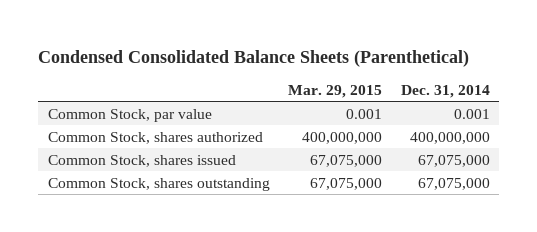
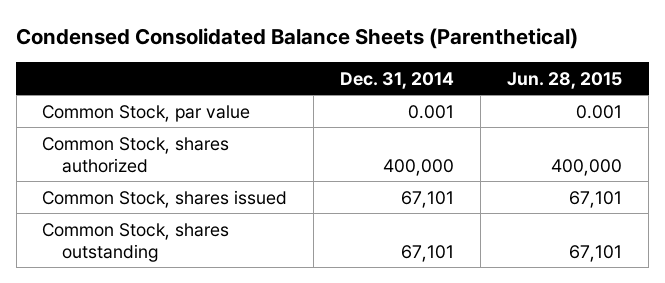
[288,84,383,98] Mar. 29, 2015 -> none
none -> [507,71,623,89] Jun. 28, 2015
[409,131,490,144] 400,000,000 -> [383,158,455,176] 400,000
[417,154,490,167] 67,075,000 -> [401,190,455,208] 67,101
[417,177,490,190] 67,075,000 -> [401,244,455,262] 67,101

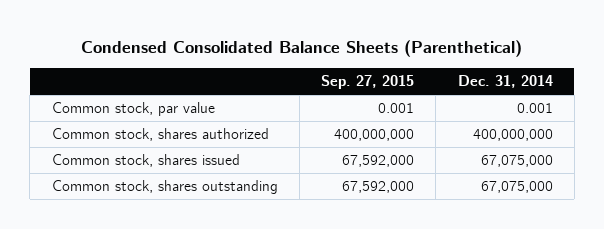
[507,71,623,89] Jun. 28, 2015 -> none
none -> [321,75,415,90] Sep. 27, 2015
[42,104,251,122] Common Stock, par value -> [51,102,215,117] Common stock, par value
[42,136,230,173] Common Stock, shares authorized -> [51,128,269,142] Common stock, shares authorized
[383,158,455,176] 400,000 -> [472,129,553,142] 400,000,000
[42,189,288,208] Common Stock, shares issued -> [51,154,240,168] Common stock, shares issued
[401,190,455,208] 67,101 -> [480,155,553,168] 67,075,000
[42,222,230,262] Common Stock, shares outstanding -> [51,180,278,195] Common stock, shares outstanding
[401,244,455,262] 67,101 -> [480,181,553,194] 67,075,000

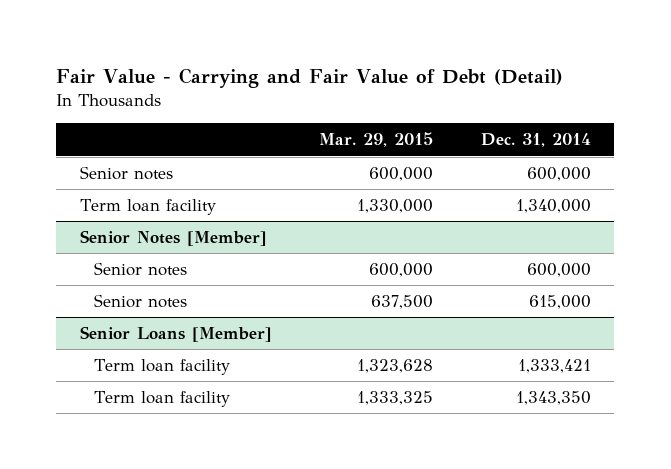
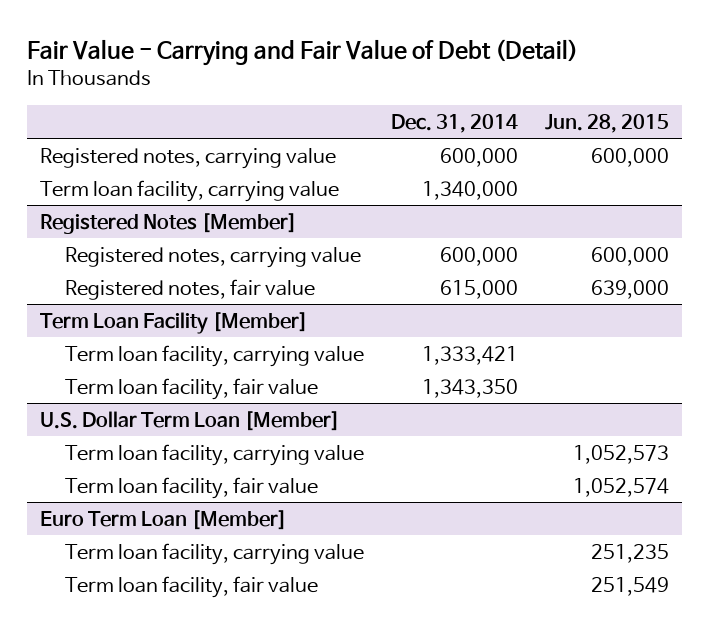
[319,132,434,148] Mar. 29, 2015 -> none
none -> [544,113,669,133] Jun. 28, 2015
[80,166,174,181] Senior notes -> [40,147,337,169] Registered notes, carrying value
[80,199,217,216] Term loan facility -> [40,179,340,202] Term loan facility, carrying value
[80,230,268,247] Senior Notes [Member] -> [40,212,298,234] Registered Notes [Member]
[94,262,188,277] Senior notes -> [65,246,362,268] Registered notes, carrying value
[94,294,188,309] Senior notes -> [65,278,316,300] Registered notes, fair value
[80,326,273,343] Senior Loans [Member] -> [40,311,309,334] Term Loan Facility [Member]
[94,359,231,376] Term loan facility -> [65,344,365,367] Term loan facility, carrying value
[94,391,231,408] Term loan facility -> [65,377,319,400] Term loan facility, fair value
none -> [40,410,341,431] U.S. Dollar Term Loan [Member]
none -> [65,443,365,466] Term loan facility, carrying value
none -> [65,476,319,499] Term loan facility, fair value
none -> [40,509,288,530] Euro Term Loan [Member]
none -> [65,542,365,565] Term loan facility, carrying value
none -> [65,575,319,598] Term loan facility, fair value

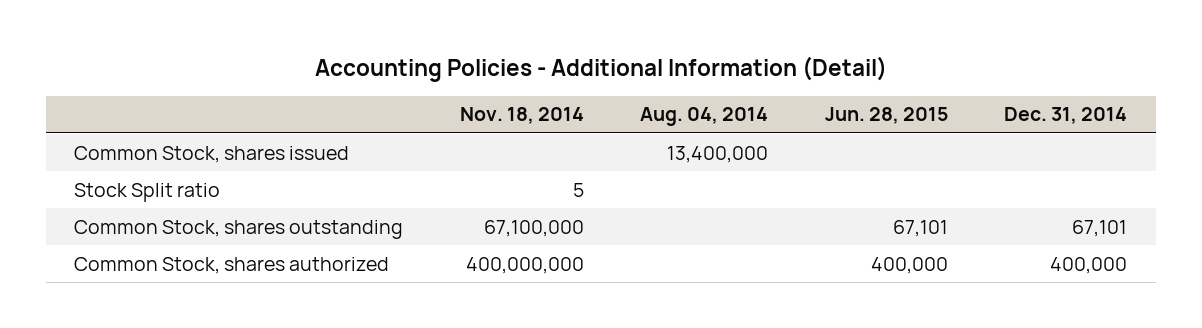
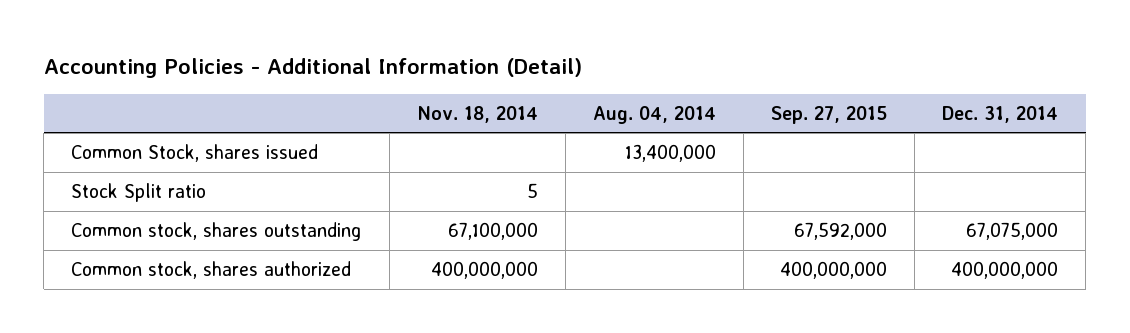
[824,107,948,125] Jun. 28, 2015 -> none
none -> [770,105,887,124] Sep. 27, 2015
[74,219,404,239] Common Stock, shares outstanding -> [71,222,362,242] Common stock, shares outstanding
[1072,219,1128,237] 67,101 -> [966,222,1059,241] 67,075,000
[74,256,390,274] Common Stock, shares authorized -> [71,261,352,280] Common stock, shares authorized
[1050,256,1128,274] 400,000 -> [951,261,1059,280] 400,000,000

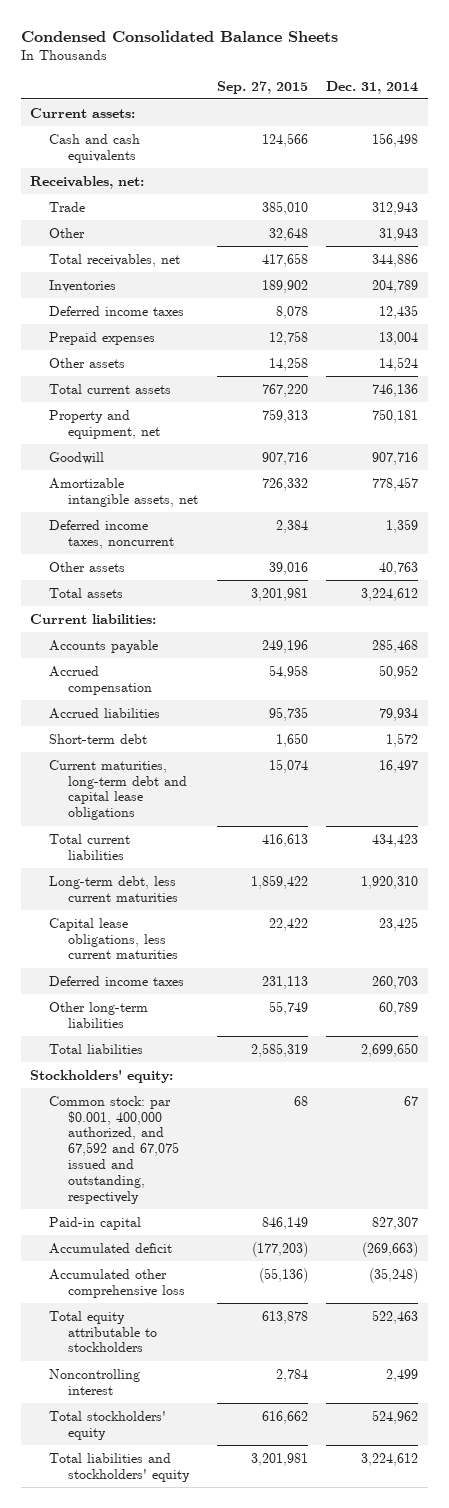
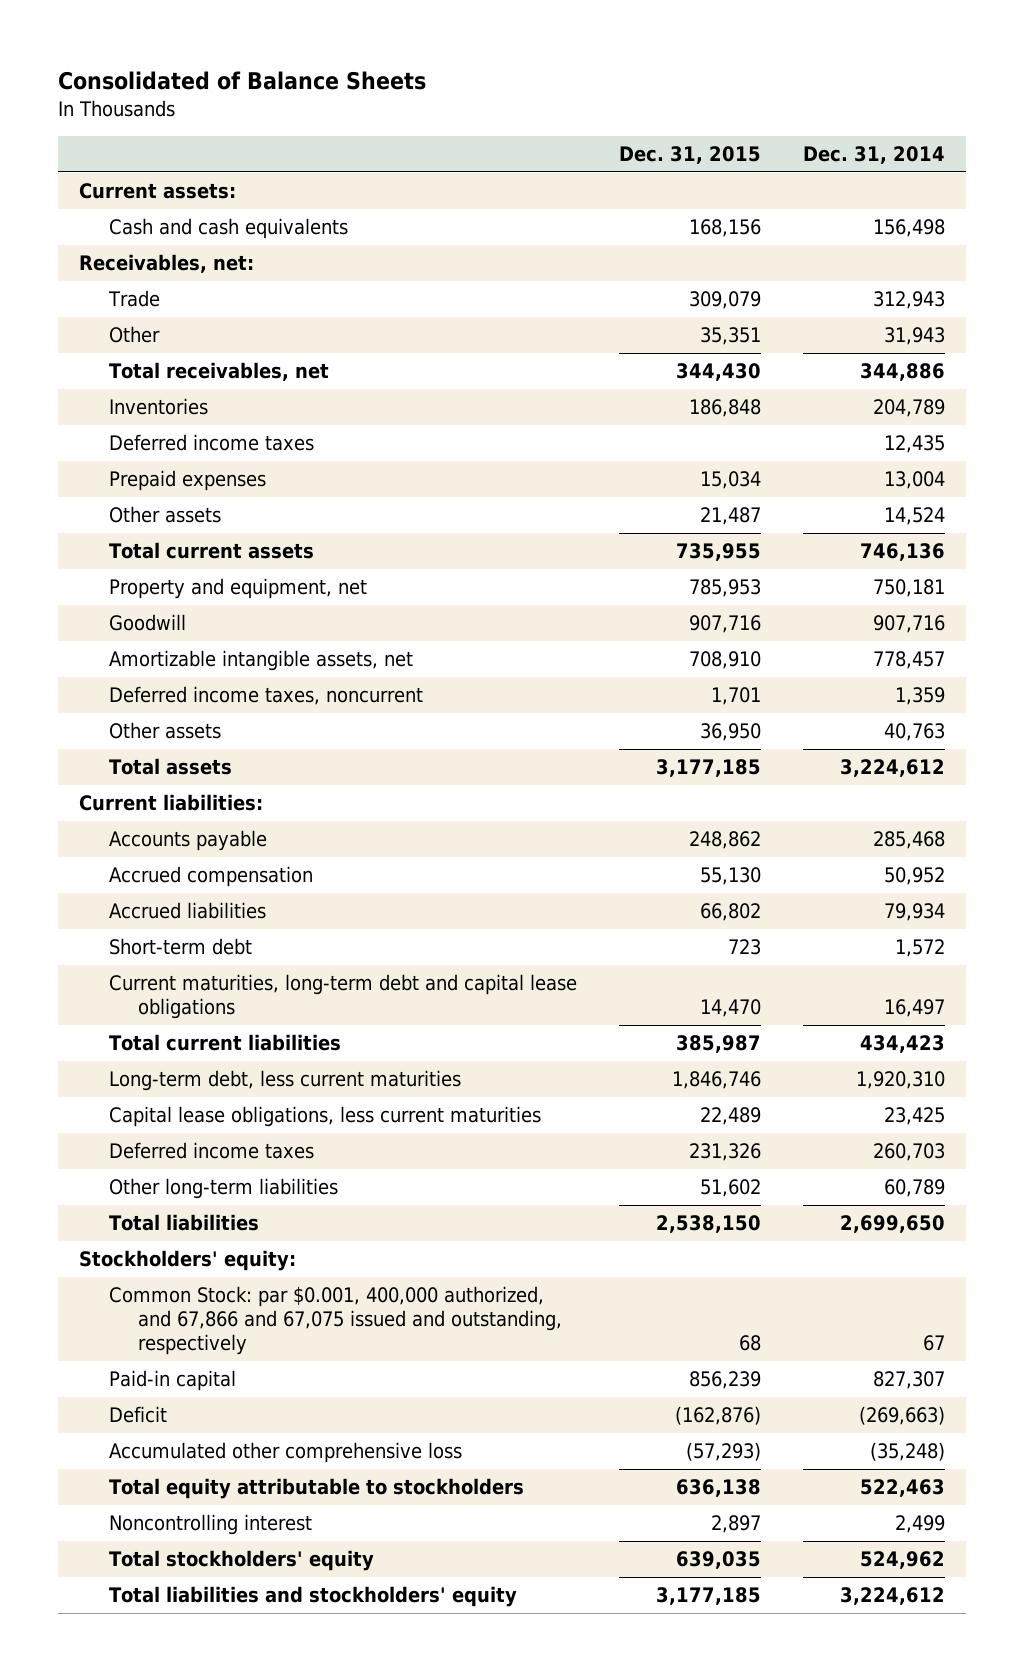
[20,29,338,42] Condensed Consolidated Balance Sheets -> [58,71,427,91] Consolidated of Balance Sheets
[216,80,308,94] Sep. 27, 2015 -> none
none -> [618,146,761,165] Dec. 31, 2015
[49,1095,179,1204] Common stock: par $0.001, 400,000 authorized, and 67,592 and 67,075 issued and outstanding, respectively -> [108,1286,563,1356] Common Stock: par $0.001, 400,000 authorized, and 67,866 and 67,075 issued and outstanding, respectively
[49,1242,173,1254] Accumulated deficit -> [108,1406,167,1424] Deficit

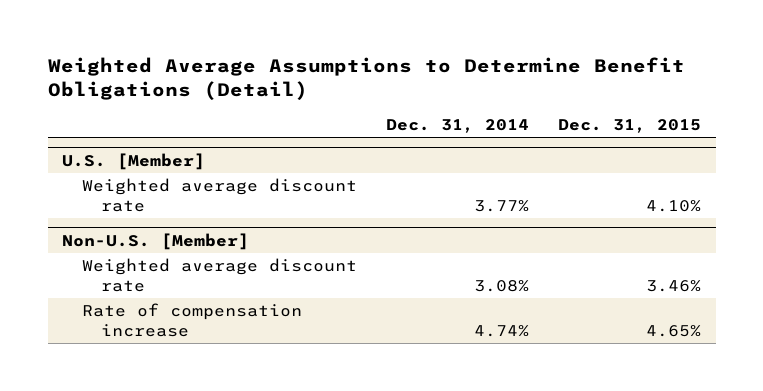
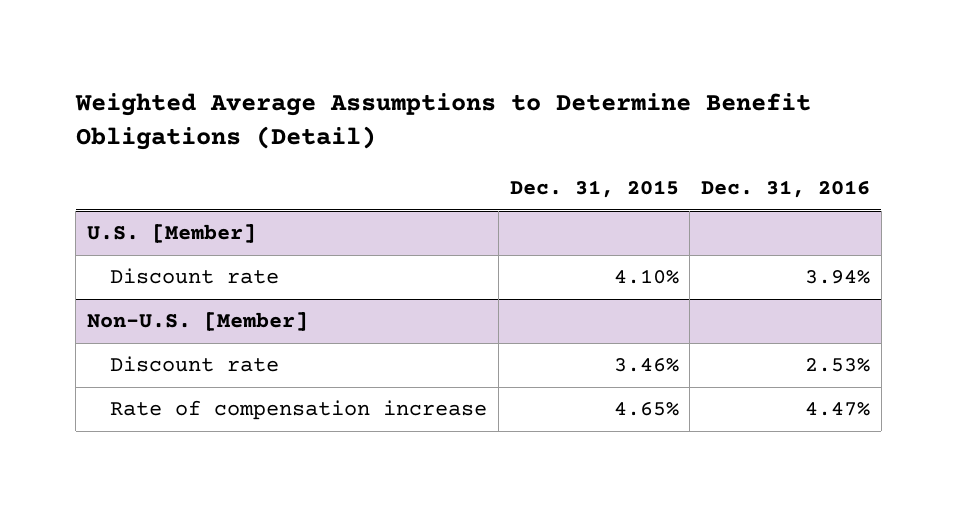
[385,119,529,134] Dec. 31, 2014 -> none
none -> [701,180,871,199] Dec. 31, 2016
[81,178,357,212] Weighted average discount rate -> [110,268,280,285] Discount rate
[81,258,357,292] Weighted average discount rate -> [110,356,280,373] Discount rate

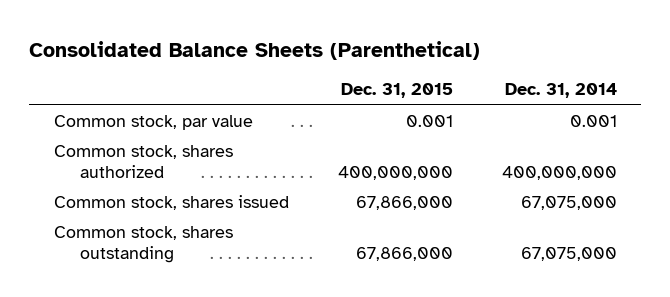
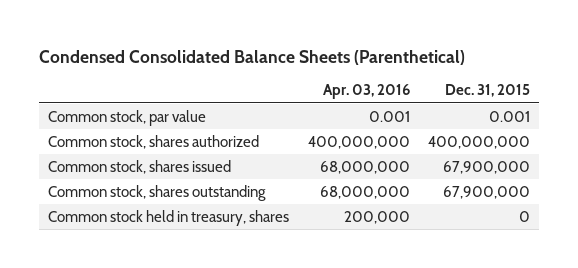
[29,40,481,60] Consolidated Balance Sheets (Parenthetical) -> [39,49,466,65] Condensed Consolidated Balance Sheets (Parenthetical)
[504,83,617,99] Dec. 31, 2014 -> none
none -> [322,84,410,100] Apr. 03, 2016
[355,196,453,211] 67,866,000 -> [442,160,530,174] 67,900,000
[355,246,453,261] 67,866,000 -> [442,185,530,199] 67,900,000
none -> [48,209,290,226] Common stock held in treasury, shares

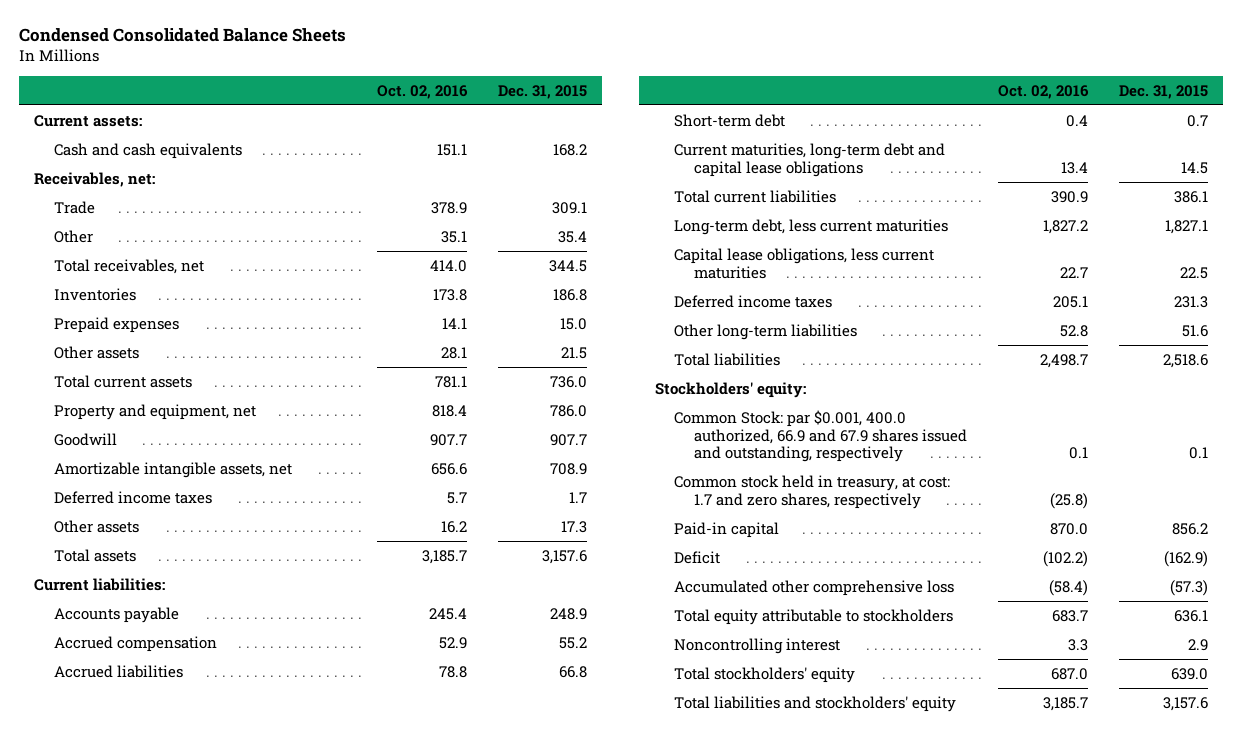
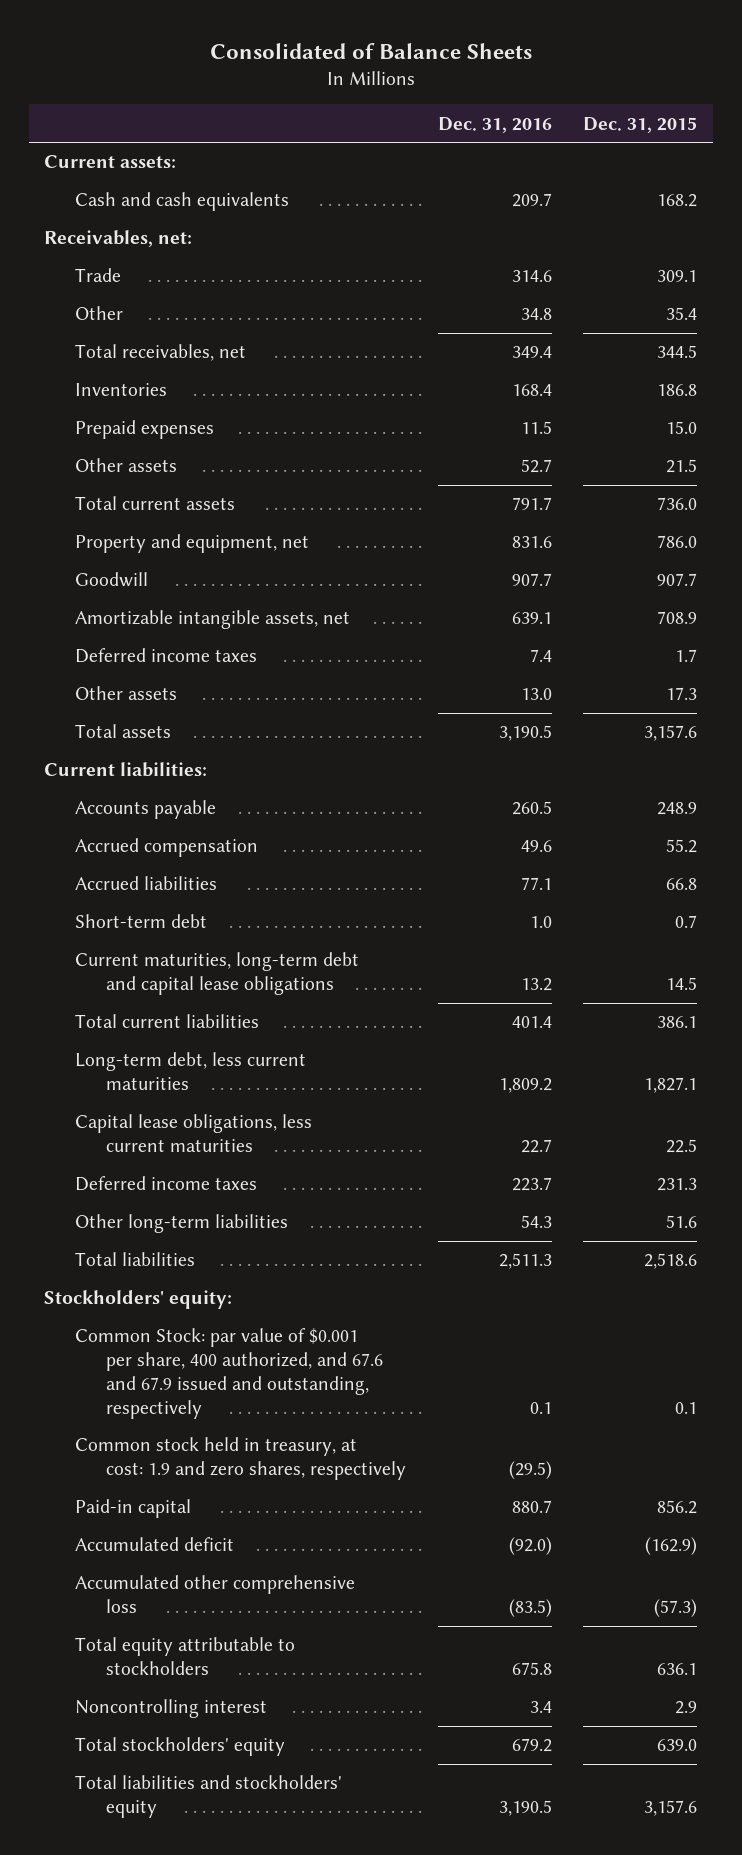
[18,28,346,43] Condensed Consolidated Balance Sheets -> [209,42,532,59] Consolidated of Balance Sheets
[377,84,469,99] Oct. 02, 2016 -> none
none -> [437,116,552,133] Dec. 31, 2016
[674,409,967,463] Common Stock: par $0.001, 400.0 authorized, 66.9 and 67.9 shares issued and outstanding, respectively -> [75,1328,383,1419] Common Stock: par value of $0.001 per share, 400 authorized, and 67.6 and 67.9 issued and outstanding, respectively
[674,474,951,509] Common stock held in treasury, at cost: 1.7 and zero shares, respectively -> [75,1437,406,1481] Common stock held in treasury, at cost: 1.9 and zero shares, respectively
[674,550,721,564] Deficit -> [75,1537,235,1552] Accumulated deficit

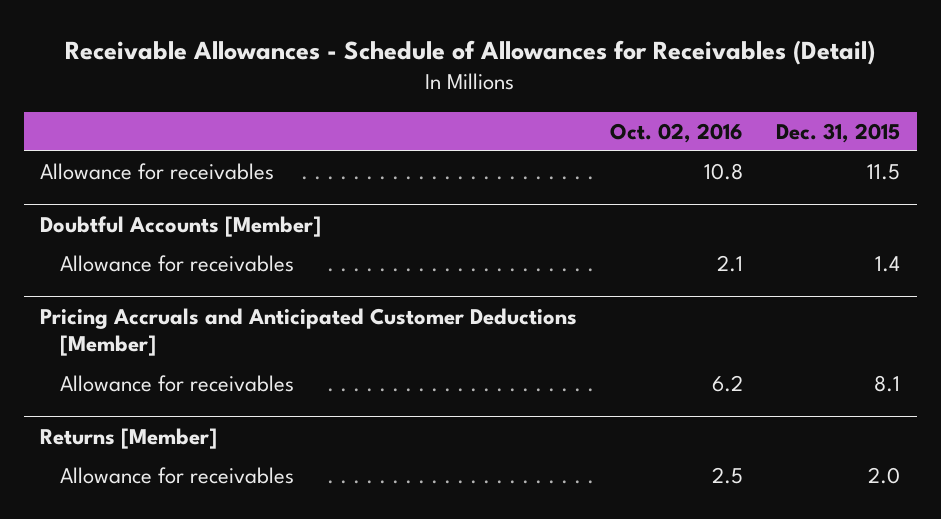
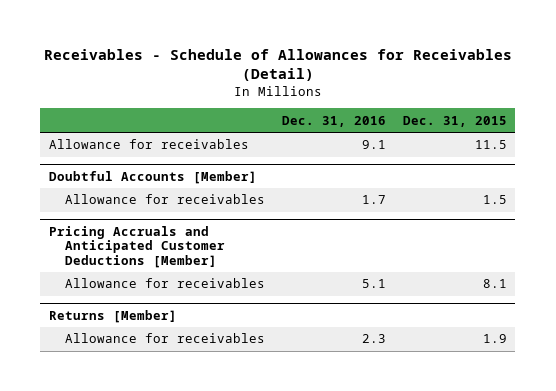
[65,39,876,65] Receivable Allowances - Schedule of Allowances for Receivables (Detail) -> [43,48,512,81] Receivables - Schedule of Allowances for Receivables (Detail)
[610,122,744,143] Oct. 02, 2016 -> none
none -> [281,115,386,127] Dec. 31, 2016
[875,255,901,272] 1.4 -> [482,195,507,205] 1.5
[868,466,901,484] 2.0 -> [482,334,507,344] 1.9

